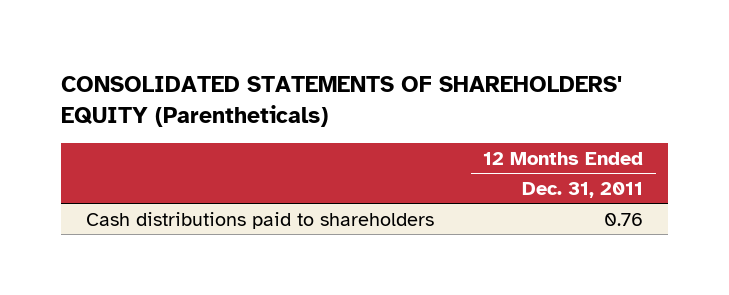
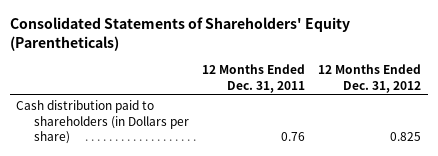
[60,75,622,127] CONSOLIDATED STATEMENTS OF SHAREHOLDERS' EQUITY (Parentheticals) -> [9,16,350,51] Consolidated Statements of Shareholders' Equity (Parentheticals)
none -> [318,63,422,93] 12 Months Ended Dec. 31, 2012
[85,211,434,229] Cash distributions paid to shareholders -> [16,99,190,145] Cash distribution paid to shareholders (in Dollars per share)

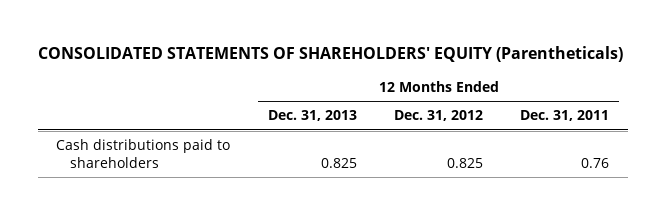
[9,16,350,51] Consolidated Statements of Shareholders' Equity (Parentheticals) -> [37,46,623,63] CONSOLIDATED STATEMENTS OF SHAREHOLDERS' EQUITY (Parentheticals)
none -> [267,110,357,122] Dec. 31, 2013
[16,99,190,145] Cash distribution paid to shareholders (in Dollars per share) -> [56,138,231,168] Cash distributions paid to shareholders

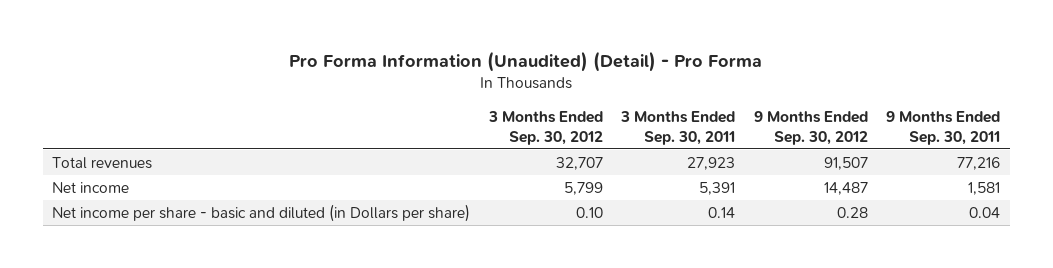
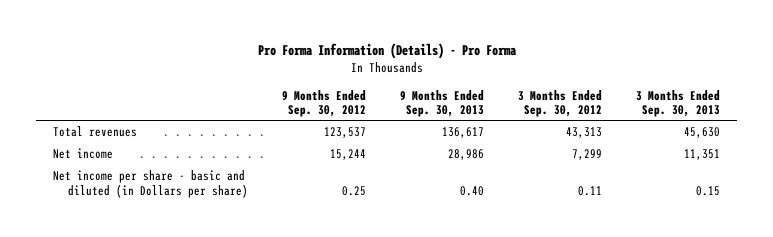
[289,51,763,73] Pro Forma Information (Unaudited) (Detail) - Pro Forma -> [257,43,517,60] Pro Forma Information (Details) - Pro Forma
[620,110,736,145] 3 Months Ended Sep. 30, 2011 -> none
[886,110,1001,145] 9 Months Ended Sep. 30, 2011 -> none
none -> [399,89,484,117] 9 Months Ended Sep. 30, 2013
none -> [636,89,721,117] 3 Months Ended Sep. 30, 2013
[555,156,603,170] 32,707 -> [566,127,603,139] 43,313
[823,156,868,170] 91,507 -> [323,127,366,139] 123,537
[563,181,603,195] 5,799 -> [572,149,603,161] 7,299
[823,181,868,195] 14,487 -> [329,149,366,161] 15,244
[575,206,603,218] 0.10 -> [578,185,603,196] 0.11
[836,206,868,218] 0.28 -> [341,185,366,196] 0.25

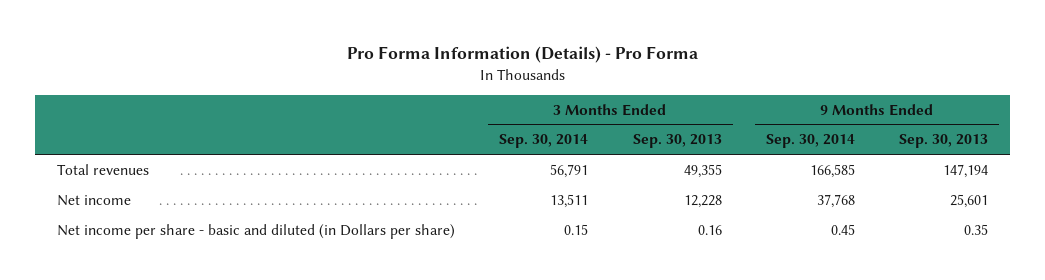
[281,89,366,117] 9 Months Ended Sep. 30, 2012 -> none
[518,89,603,117] 3 Months Ended Sep. 30, 2012 -> none
none -> [499,134,589,149] Sep. 30, 2014
none -> [765,134,855,149] Sep. 30, 2014
[441,127,484,139] 136,617 -> [943,163,989,178] 147,194
[684,127,721,139] 45,630 -> [683,163,722,178] 49,355
[447,149,484,161] 28,986 -> [950,193,989,208] 25,601
[684,149,721,161] 11,351 -> [683,194,722,208] 12,228
[459,185,484,196] 0.40 -> [964,223,989,235] 0.35
[696,185,721,196] 0.15 -> [697,224,722,235] 0.16

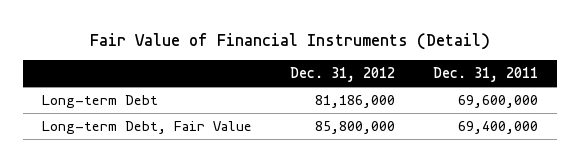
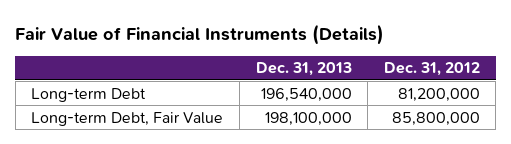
[90,32,491,50] Fair Value of Financial Instruments (Detail) -> [15,23,385,45] Fair Value of Financial Instruments (Details)
[433,66,539,82] Dec. 31, 2011 -> none
none -> [255,62,352,77] Dec. 31, 2013
[315,95,396,109] 81,186,000 -> [397,87,480,102] 81,200,000

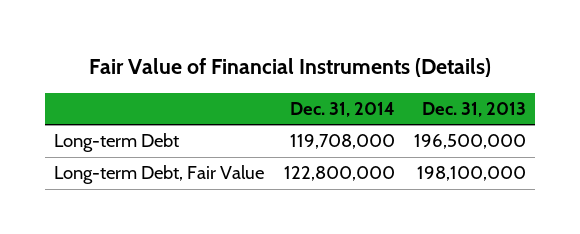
[383,62,480,77] Dec. 31, 2012 -> none
none -> [289,102,395,118] Dec. 31, 2014
[260,87,352,102] 196,540,000 -> [413,134,526,150] 196,500,000

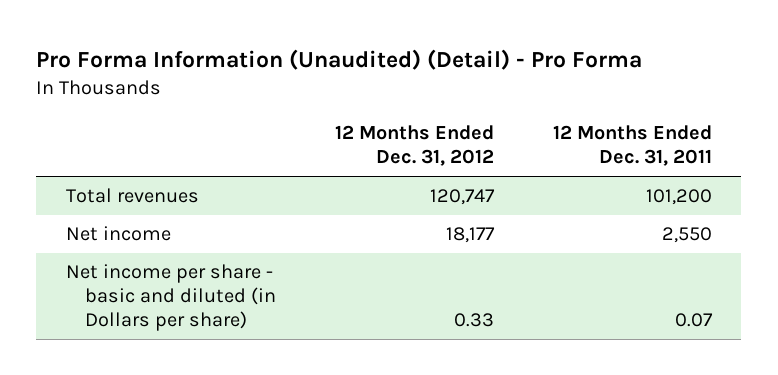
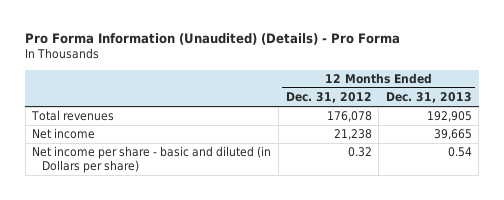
[36,49,643,71] Pro Forma Information (Unaudited) (Detail) - Pro Forma -> [25,32,401,45] Pro Forma Information (Unaudited) (Details) - Pro Forma
[552,125,712,167] 12 Months Ended Dec. 31, 2011 -> none
none -> [385,92,472,104] Dec. 31, 2013
[429,189,495,206] 120,747 -> [326,111,372,123] 176,078
[445,227,495,244] 18,177 -> [333,129,372,141] 21,238
[453,312,494,327] 0.33 -> [347,147,372,158] 0.32

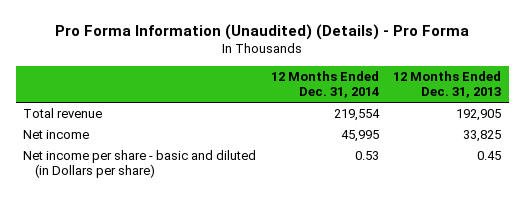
[285,92,372,104] Dec. 31, 2012 -> none
none -> [270,70,379,98] 12 Months Ended Dec. 31, 2014
[31,110,115,122] Total revenues -> [22,108,102,119] Total revenue
[433,129,472,141] 39,665 -> [463,130,502,143] 33,825
[447,147,472,158] 0.54 -> [477,151,502,161] 0.45

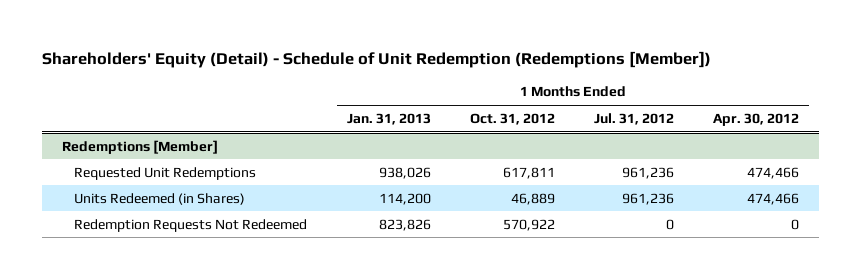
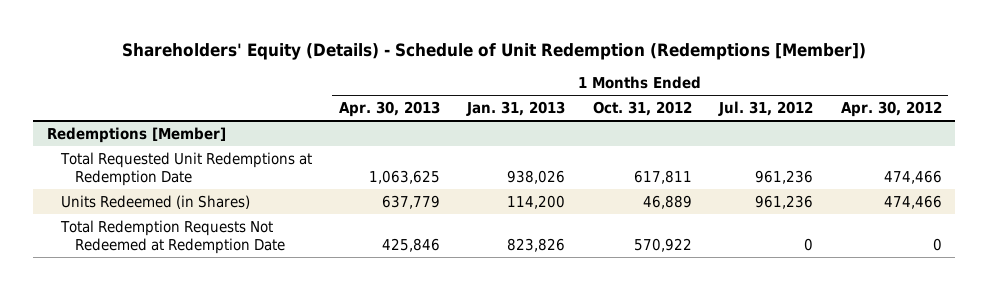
[42,51,712,69] Shareholders' Equity (Detail) - Schedule of Unit Redemption (Redemptions [Member]) -> [122,42,867,60] Shareholders' Equity (Details) - Schedule of Unit Redemption (Redemptions [Member])
none -> [339,101,441,118] Apr. 30, 2013
[74,166,257,180] Requested Unit Redemptions -> [59,151,312,186] Total Requested Unit Redemptions at Redemption Date
[74,218,308,232] Redemption Requests Not Redeemed -> [59,219,285,254] Total Redemption Requests Not Redeemed at Redemption Date

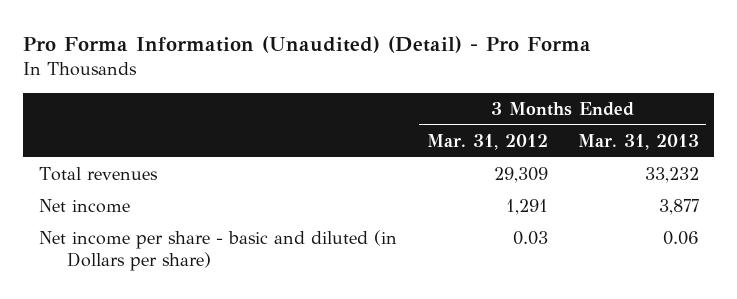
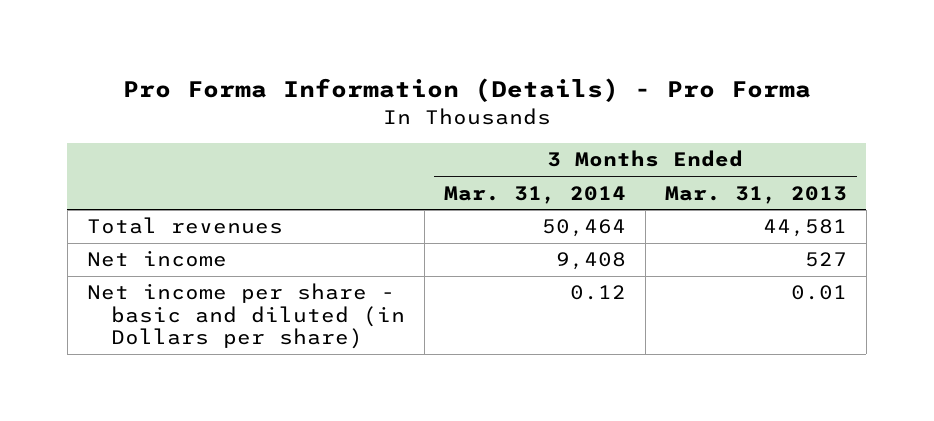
[23,36,592,54] Pro Forma Information (Unaudited) (Detail) - Pro Forma -> [122,78,811,103] Pro Forma Information (Details) - Pro Forma
[426,133,548,150] Mar. 31, 2012 -> none
none -> [444,185,627,204] Mar. 31, 2014
[644,167,699,184] 33,232 -> [762,219,847,238] 44,581
[658,199,699,216] 3,877 -> [804,252,847,268] 527
[662,231,699,246] 0.06 -> [790,285,847,301] 0.01

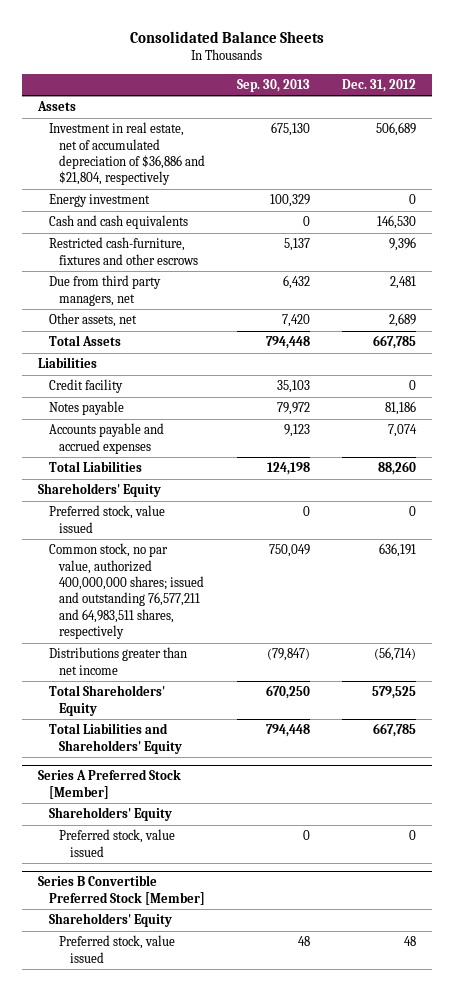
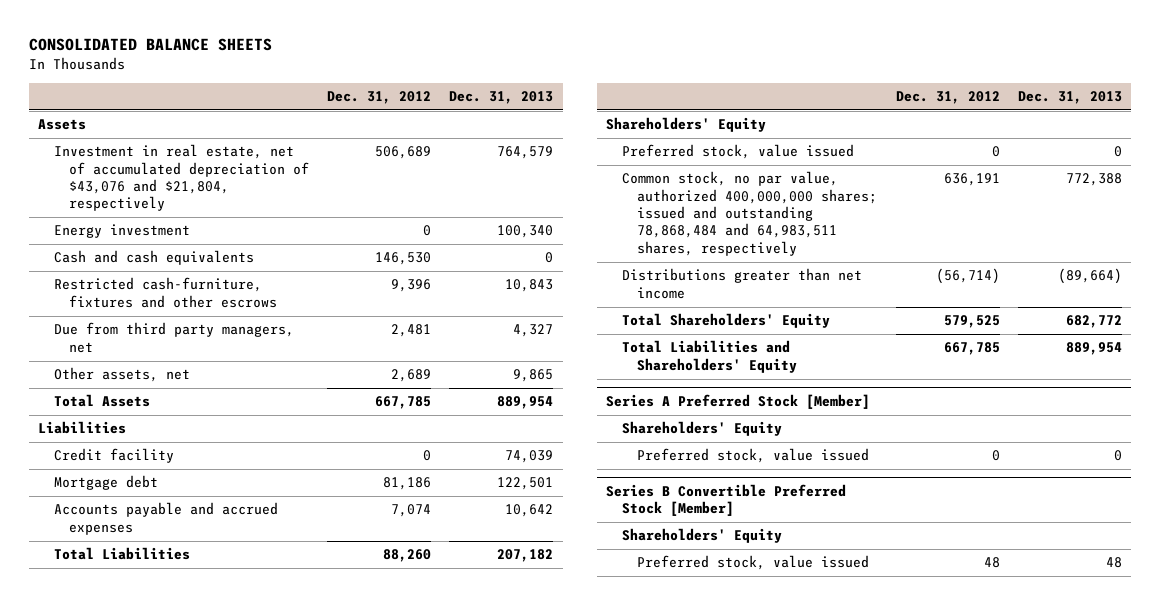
[130,30,325,43] Consolidated Balance Sheets -> [28,38,272,52] CONSOLIDATED BALANCE SHEETS
[237,78,311,92] Sep. 30, 2013 -> none
none -> [449,91,554,105] Dec. 31, 2013
[48,122,206,186] Investment in real estate, net of accumulated depreciation of $36,886 and $21,804, respectively -> [53,144,310,212] Investment in real estate, net of accumulated depreciation of $43,076 and $21,804, respectively
[48,401,124,416] Notes payable -> [53,475,158,491] Mortgage debt
[48,543,205,640] Common stock, no par value, authorized 400,000,000 shares; issued and outstanding 76,577,211 and 64,983,511 shares, respectively -> [621,171,878,256] Common stock, no par value, authorized 400,000,000 shares; issued and outstanding 78,868,484 and 64,983,511 shares, respectively

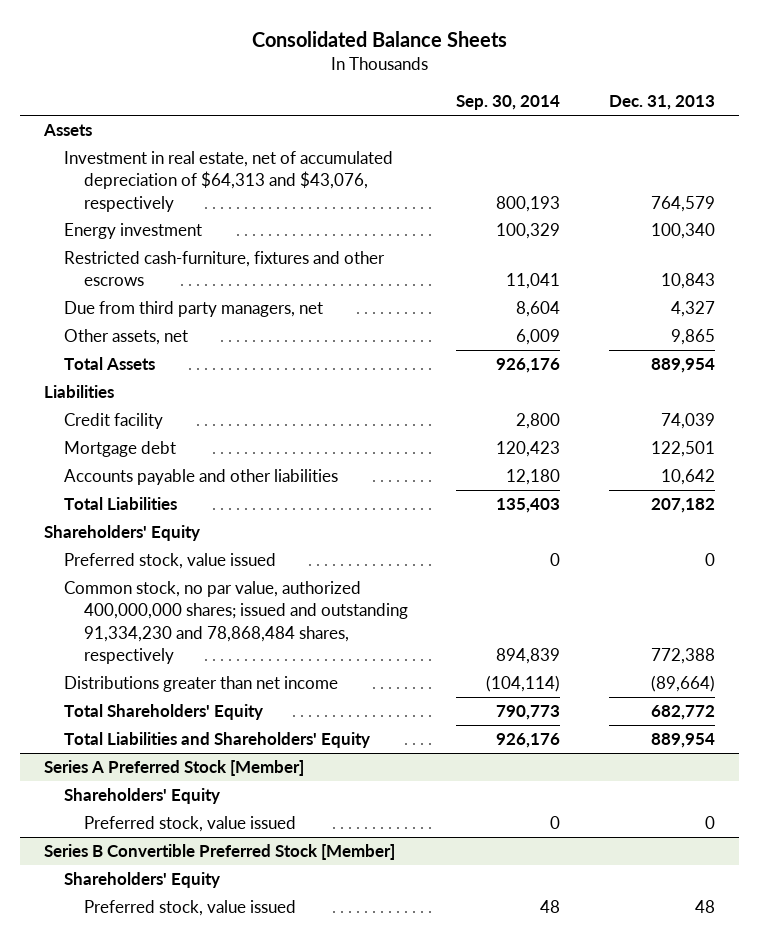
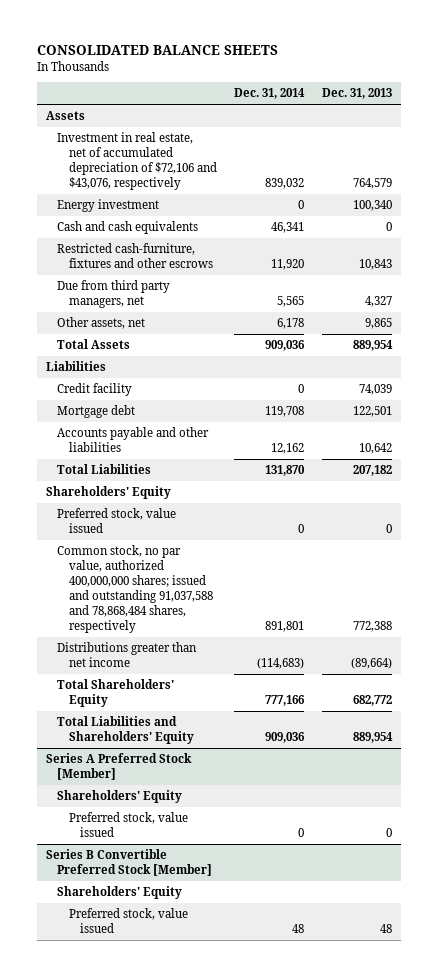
[251,30,507,47] Consolidated Balance Sheets -> [37,45,279,56] CONSOLIDATED BALANCE SHEETS
[456,95,561,111] Sep. 30, 2014 -> none
none -> [234,88,306,100] Dec. 31, 2014
[64,151,394,212] Investment in real estate, net of accumulated depreciation of $64,313 and $43,076, respectively -> [57,132,217,190] Investment in real estate, net of accumulated depreciation of $72,106 and $43,076, respectively
none -> [57,221,199,235] Cash and cash equivalents
[64,581,408,665] Common stock, no par value, authorized 400,000,000 shares; issued and outstanding 91,334,230 and 78,868,484 shares, respectively -> [57,545,213,633] Common stock, no par value, authorized 400,000,000 shares; issued and outstanding 91,037,588 and 78,868,484 shares, respectively

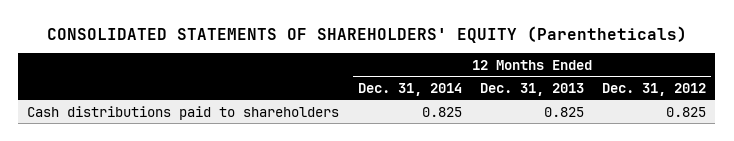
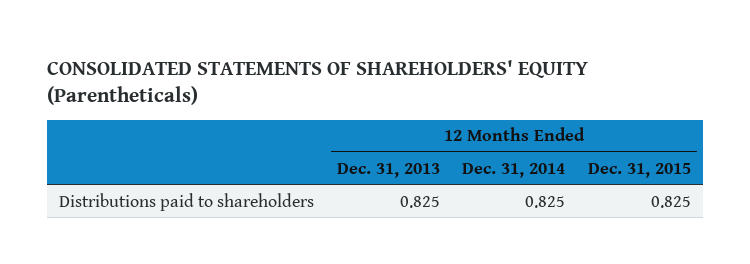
[602,82,707,96] Dec. 31, 2012 -> none
none -> [588,162,692,178] Dec. 31, 2015
[27,105,340,120] Cash distributions paid to shareholders -> [58,192,314,211] Distributions paid to shareholders

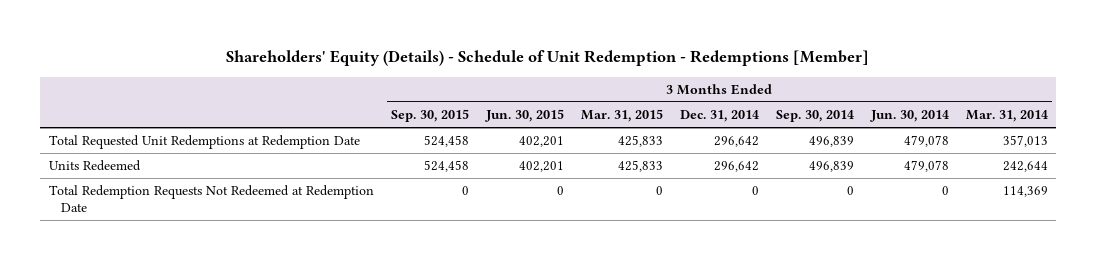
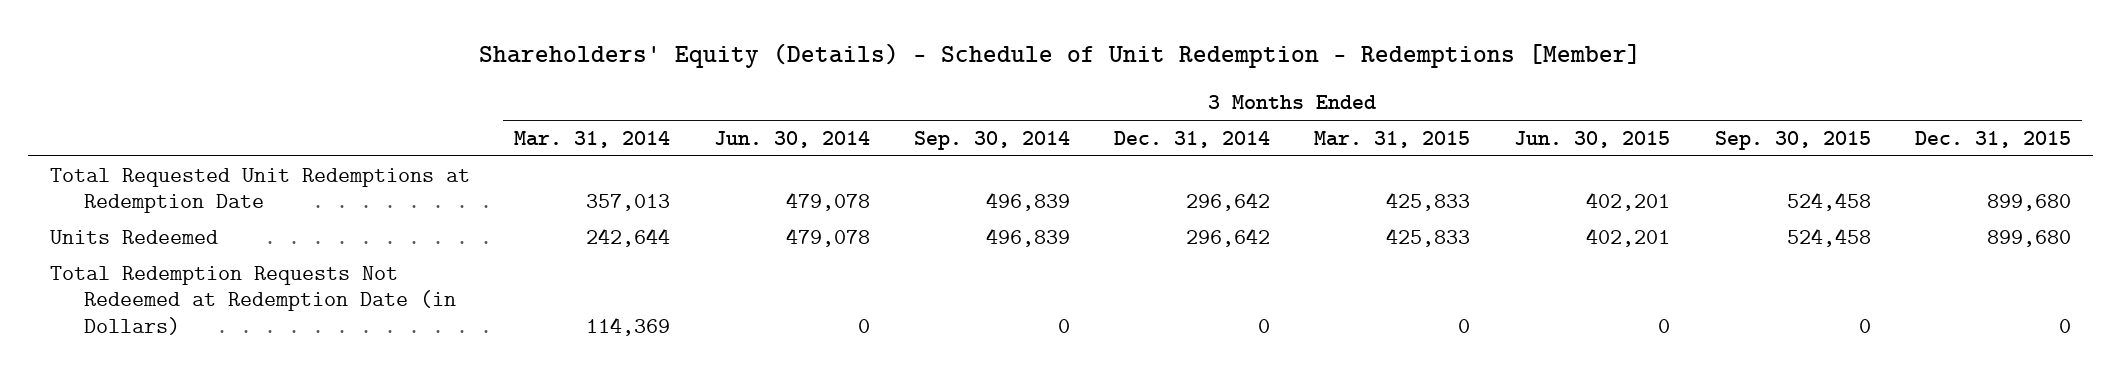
none -> [1914,130,2071,148] Dec. 31, 2015
[48,185,374,212] Total Redemption Requests Not Redeemed at Redemption Date -> [49,265,456,335] Total Redemption Requests Not Redeemed at Redemption Date (in Dollars)

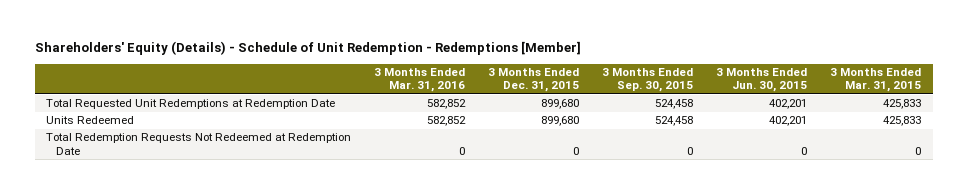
[513,130,670,148] Mar. 31, 2014 -> none
[713,130,870,148] Jun. 30, 2014 -> none
[914,130,1071,150] Sep. 30, 2014 -> none
[1114,130,1271,148] Dec. 31, 2014 -> none
none -> [374,68,466,93] 3 Months Ended Mar. 31, 2016
[49,265,456,335] Total Redemption Requests Not Redeemed at Redemption Date (in Dollars) -> [46,133,352,155] Total Redemption Requests Not Redeemed at Redemption Date

